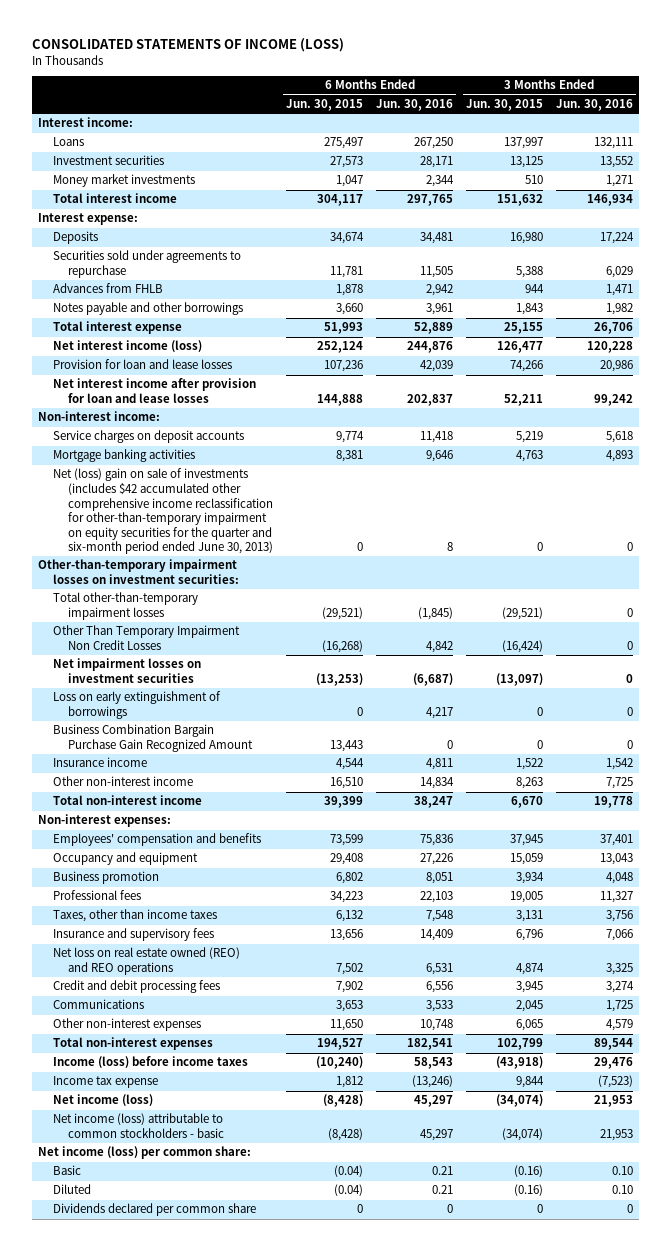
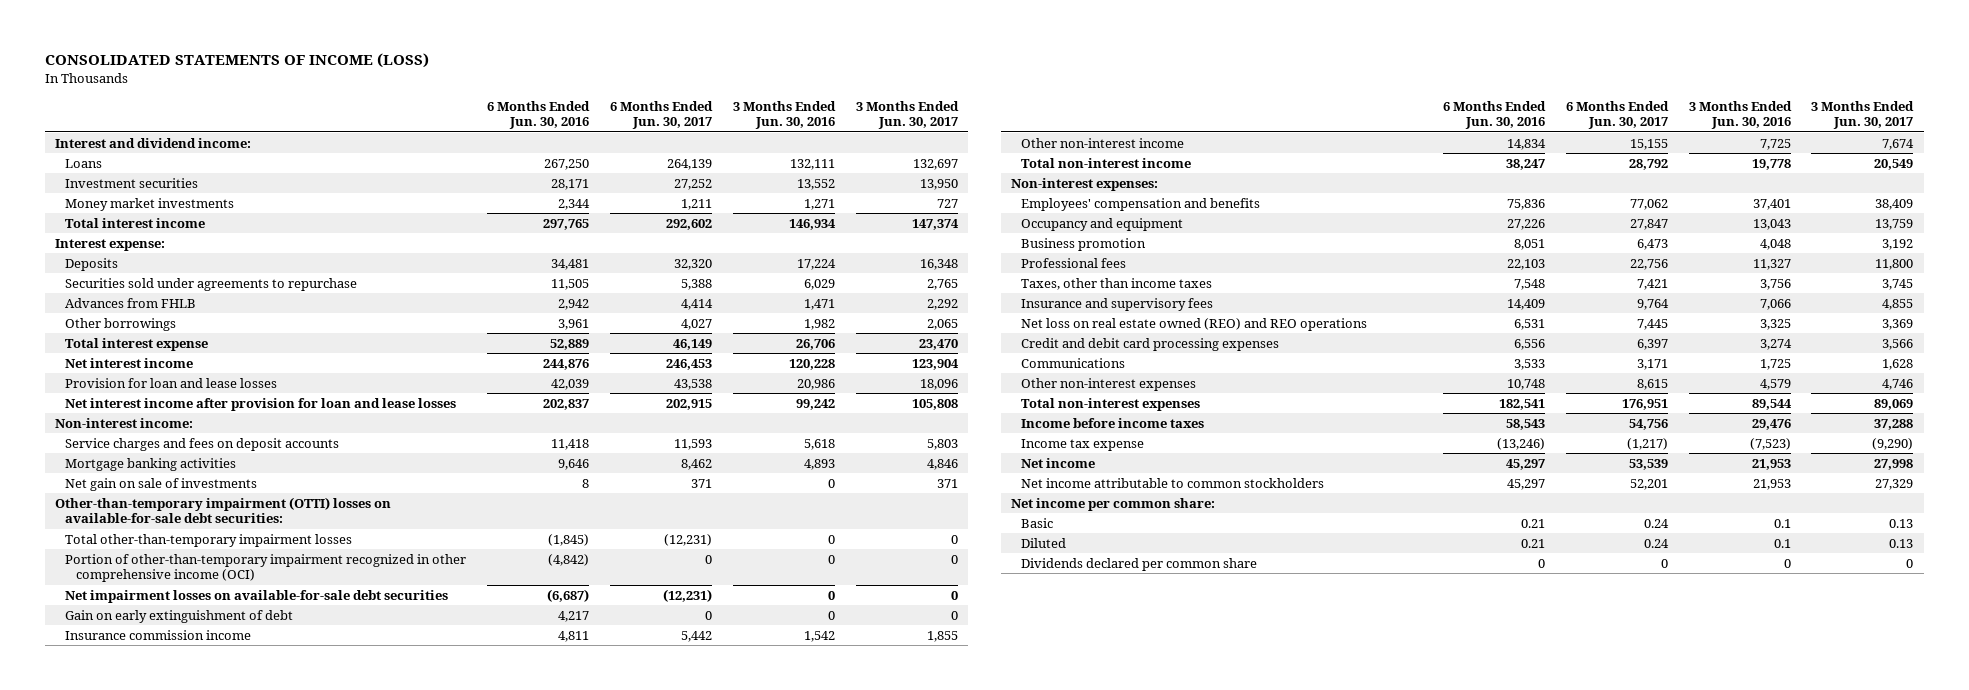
[286,99,364,112] Jun. 30, 2015 -> none
[466,99,544,112] Jun. 30, 2015 -> none
none -> [610,100,714,130] 6 Months Ended Jun. 30, 2017
none -> [855,100,959,130] 3 Months Ended Jun. 30, 2017
[38,117,134,128] Interest income: -> [55,137,252,148] Interest and dividend income:
[53,302,244,316] Notes payable and other borrowings -> [65,317,177,331] Other borrowings
[53,340,203,353] Net interest income (loss) -> [65,357,194,368] Net interest income
[53,430,245,444] Service charges on deposit accounts -> [65,437,340,451] Service charges and fees on deposit accounts
[53,468,274,555] Net (loss) gain on sale of investments (includes $42 accumulated other comprehensive income reclassification for other-than-temporary impairment on equity securities for the quarter and six-month period ended June 30, 2013) -> [65,477,258,491] Net gain on sale of investments
[38,559,240,584] Other-than-temporary impairment losses on investment securities: -> [55,496,392,524] Other-than-temporary impairment (OTTI) losses on available-for-sale debt securities:
[53,625,241,650] Other Than Temporary Impairment Non Credit Losses -> none
[53,724,254,752] Business Combination Bargain Purchase Gain Recognized Amount -> none
none -> [65,553,467,583] Portion of other-than-temporary impairment recognized in other comprehensive income (OCI)
[53,658,202,683] Net impairment losses on investment securities -> [65,589,449,603] Net impairment losses on available-for-sale debt securities
[53,691,222,719] Loss on early extinguishment of borrowings -> [65,609,294,623] Gain on early extinguishment of debt
[53,757,148,768] Insurance income -> [65,629,252,640] Insurance commission income
[53,980,221,994] Credit and debit processing fees -> [1021,337,1280,351] Credit and debit card processing expenses
[53,1056,249,1069] Income (loss) before income taxes -> [1021,417,1205,428] Income before income taxes
[53,1094,154,1107] Net income (loss) -> [1021,457,1096,468] Net income
[53,1113,225,1138] Net income (loss) attributable to common stockholders - basic -> [1021,477,1325,488] Net income attributable to common stockholders
[38,1146,252,1160] Net income (loss) per common share: -> [1011,497,1216,511] Net income per common share:
[611,1166,633,1176] 0.10 -> [1773,518,1791,528] 0.1
[611,1185,633,1195] 0.10 -> [1773,538,1791,548] 0.1

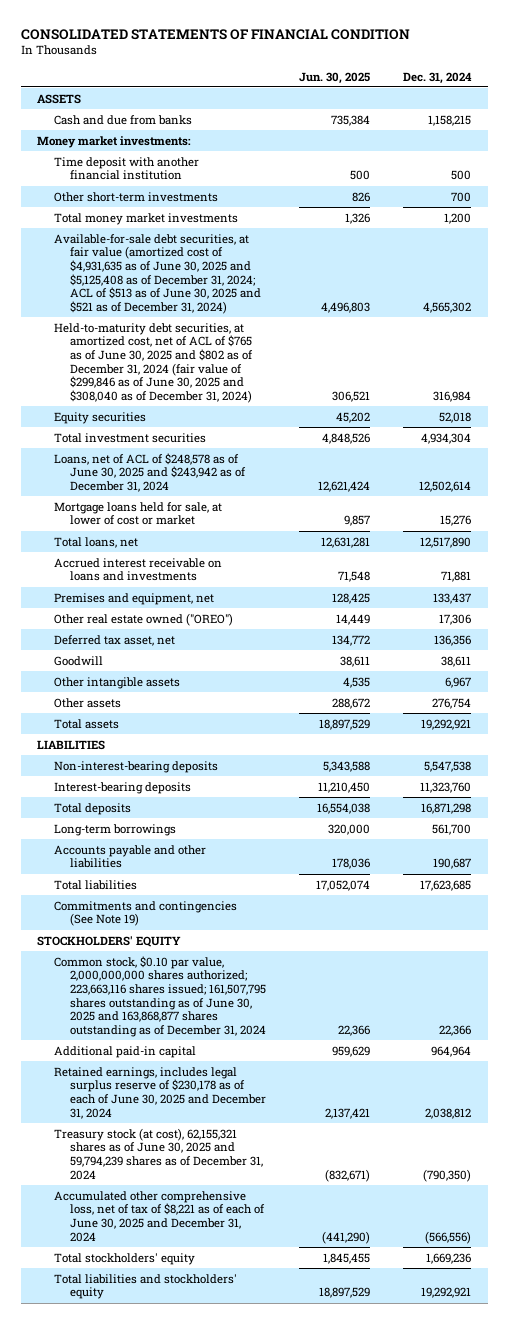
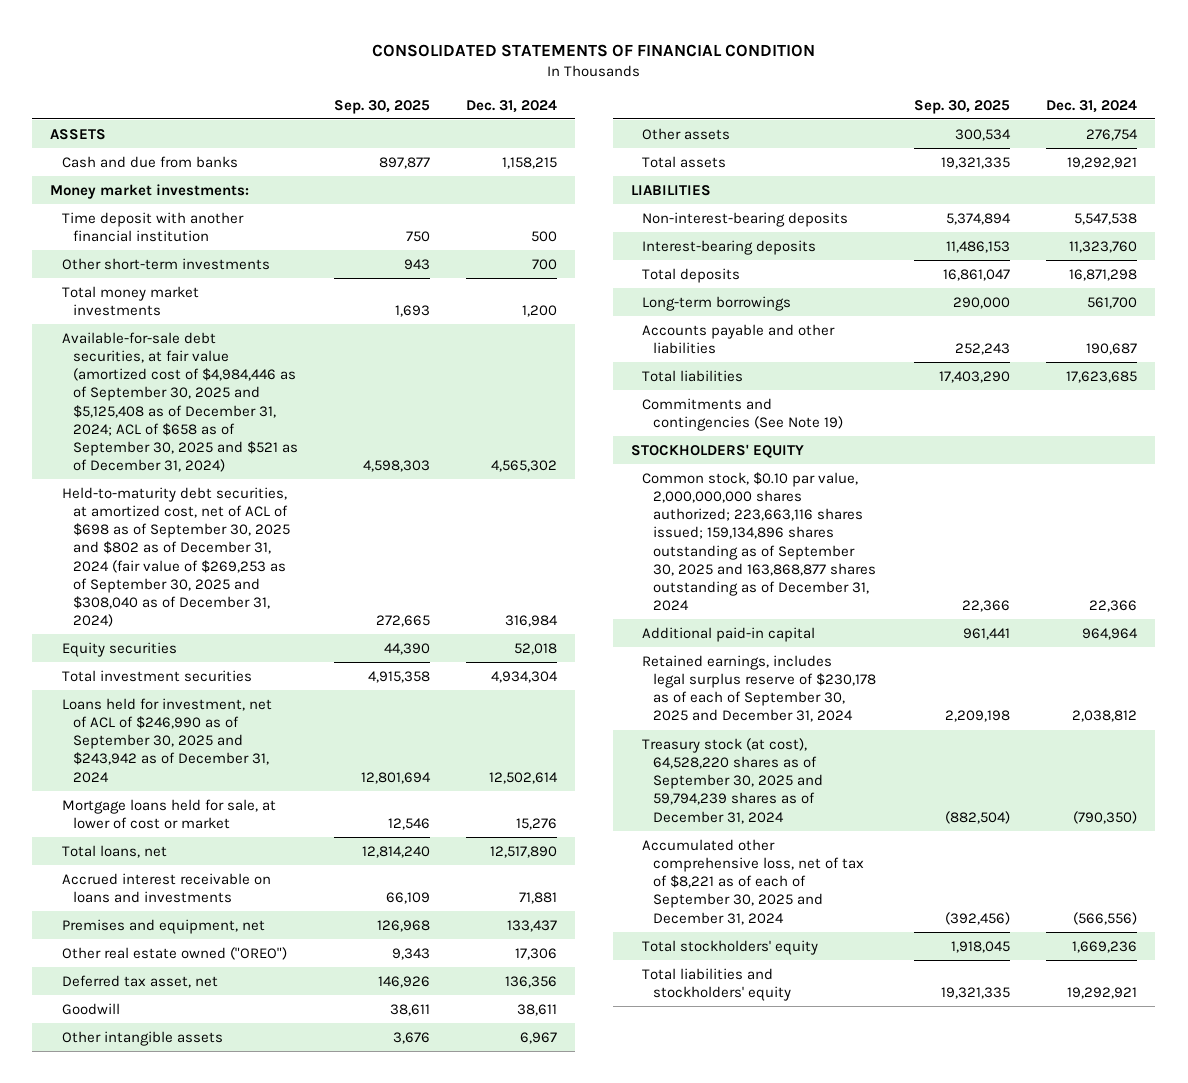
[299,71,371,84] Jun. 30, 2025 -> none
none -> [334,99,431,114] Sep. 30, 2025
[53,233,262,315] Available-for-sale debt securities, at fair value (amortized cost of $4,931,635 as of June 30, 2025 and $5,125,408 as of December 31, 2024; ACL of $513 as of June 30, 2025 and $521 as of December 31, 2024) -> [61,331,299,473] Available-for-sale debt securities, at fair value (amortized cost of $4,984,446 as of September 30, 2025 and $5,125,408 as of December 31, 2024; ACL of $658 as of September 30, 2025 and $521 as of December 31, 2024)
[53,322,254,404] Held-to-maturity debt securities, at amortized cost, net of ACL of $765 as of June 30, 2025 and $802 as of December 31, 2024 (fair value of $299,846 as of June 30, 2025 and $308,040 as of December 31, 2024) -> [61,486,291,628] Held-to-maturity debt securities, at amortized cost, net of ACL of $698 as of September 30, 2025 and $802 as of December 31, 2024 (fair value of $269,253 as of September 30, 2025 and $308,040 as of December 31, 2024)
[53,452,247,492] Loans, net of ACL of $248,578 as of June 30, 2025 and $243,942 as of December 31, 2024 -> [61,697,272,783] Loans held for investment, net of ACL of $246,990 as of September 30, 2025 and $243,942 as of December 31, 2024
[53,955,267,1038] Common stock, $0.10 par value, 2,000,000,000 shares authorized; 223,663,116 shares issued; 161,507,795 shares outstanding as of June 30, 2025 and 163,868,877 shares outstanding as of December 31, 2024 -> [641,471,877,612] Common stock, $0.10 par value, 2,000,000,000 shares authorized; 223,663,116 shares issued; 159,134,896 shares outstanding as of September 30, 2025 and 163,868,877 shares outstanding as of December 31, 2024
[53,1066,267,1119] Retained earnings, includes legal surplus reserve of $230,178 as of each of June 30, 2025 and December 31, 2024 -> [641,654,877,723] Retained earnings, includes legal surplus reserve of $230,178 as of each of September 30, 2025 and December 31, 2024
[53,1127,264,1180] Treasury stock (at cost), 62,155,321 shares as of June 30, 2025 and 59,794,239 shares as of December 31, 2024 -> [641,737,824,824] Treasury stock (at cost), 64,528,220 shares as of September 30, 2025 and 59,794,239 shares as of December 31, 2024
[53,1190,266,1242] Accumulated other comprehensive loss, net of tax of $8,221 as of each of June 30, 2025 and December 31, 2024 -> [641,838,865,925] Accumulated other comprehensive loss, net of tax of $8,221 as of each of September 30, 2025 and December 31, 2024

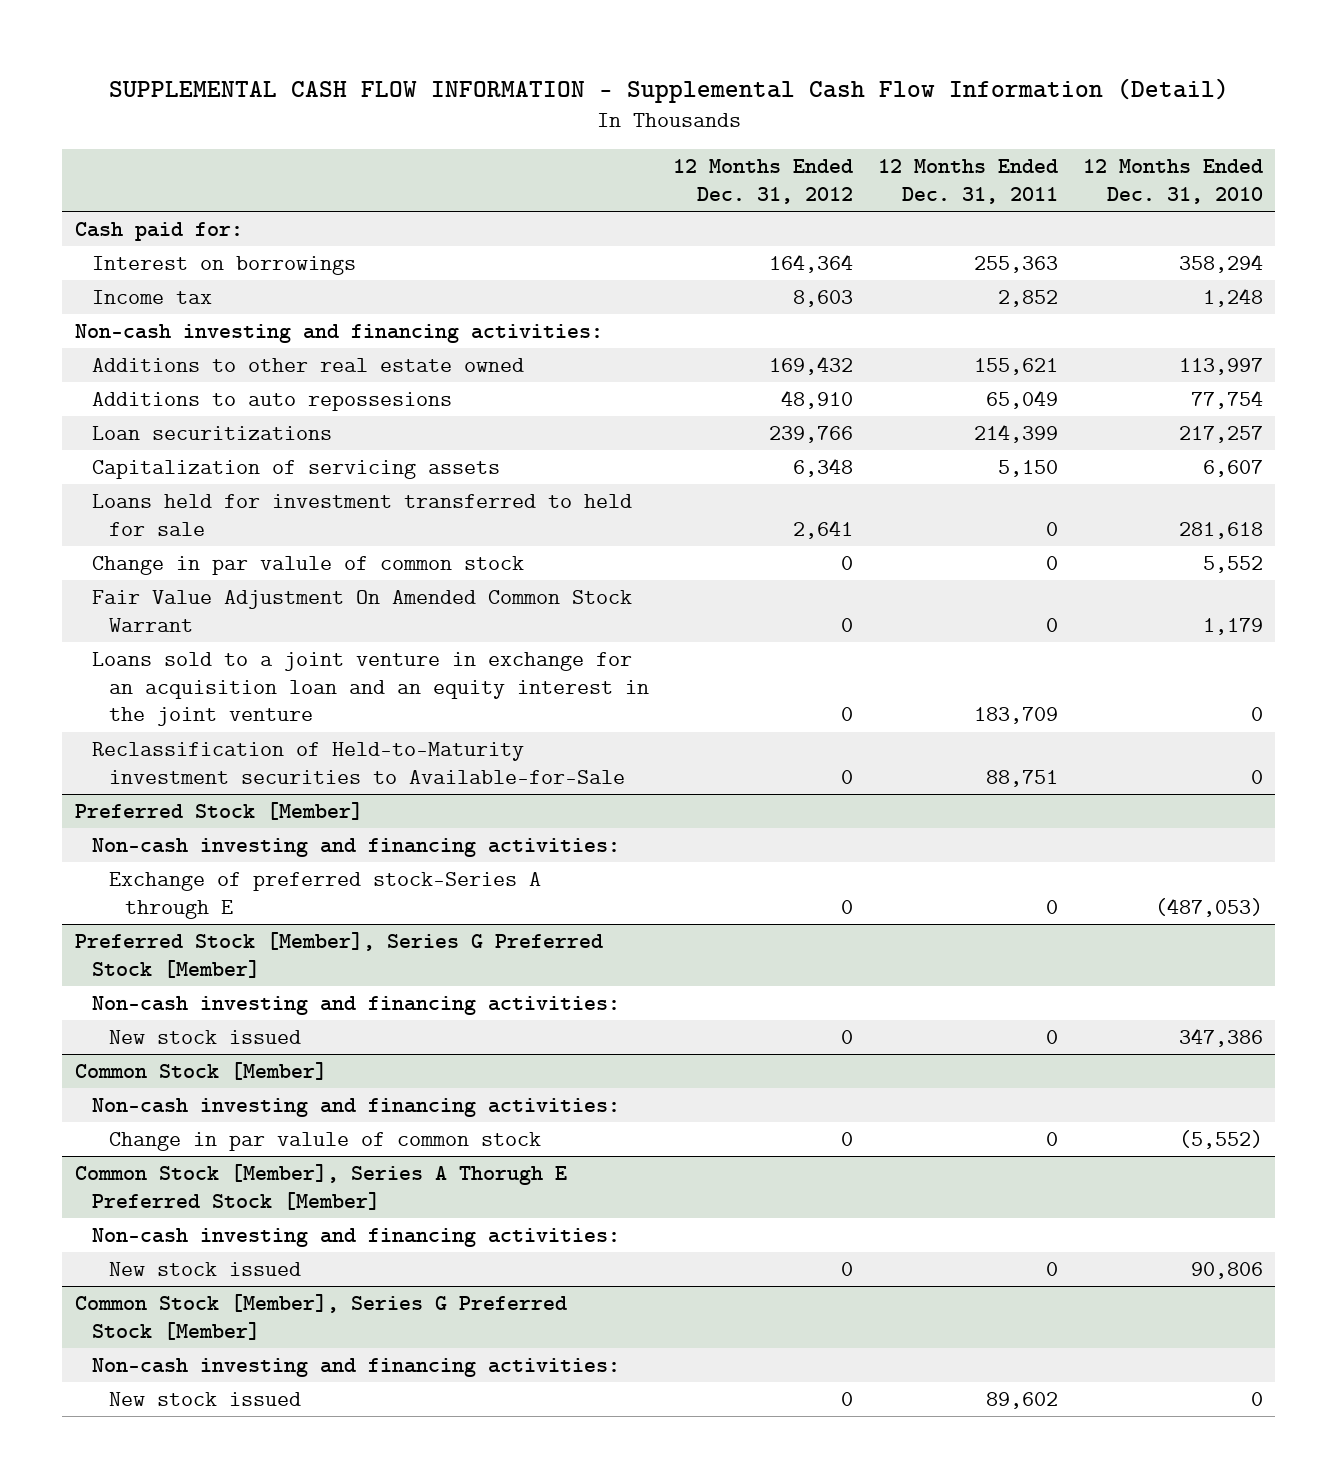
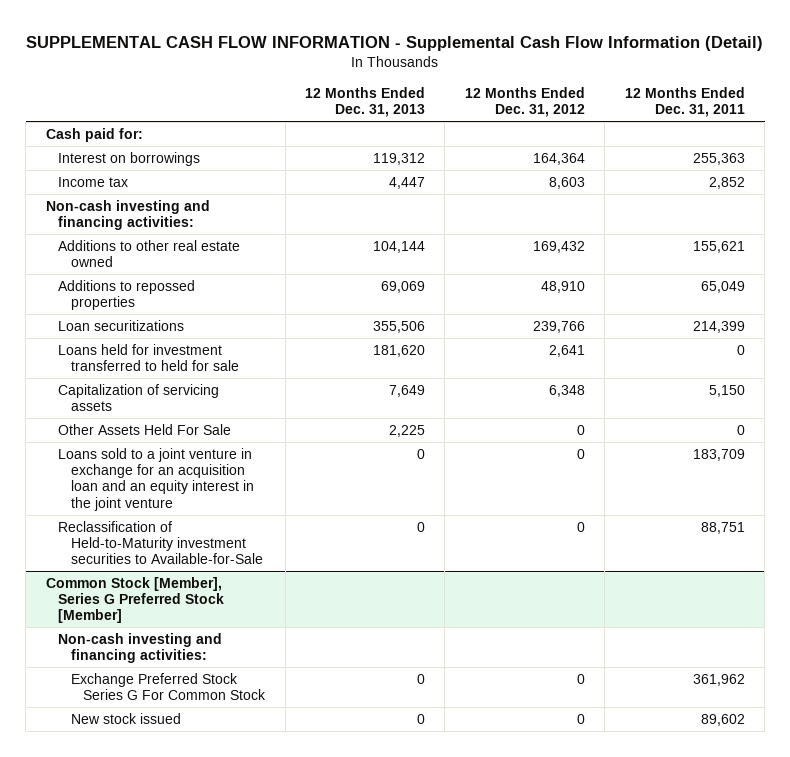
[1082,159,1263,205] 12 Months Ended Dec. 31, 2010 -> none
none -> [304,86,425,118] 12 Months Ended Dec. 31, 2013
[91,391,452,411] Additions to auto repossesions -> [58,279,196,311] Additions to repossed properties
[91,555,524,575] Change in par valule of common stock -> none
[91,589,632,632] Fair Value Adjustment On Amended Common Stock Warrant -> none
[91,459,500,479] Capitalization of servicing assets -> [58,383,220,412] Capitalization of servicing assets
none -> [58,423,232,435] Other Assets Held For Sale
[74,801,363,820] Preferred Stock [Member] -> none
[91,837,620,857] Non-cash investing and financing activities: -> none
[108,871,541,919] Exchange of preferred stock-Series A through E -> none
[74,931,603,978] Preferred Stock [Member], Series G Preferred Stock [Member] -> none
[91,995,620,1015] Non-cash investing and financing activities: -> none
[108,1029,301,1044] New stock issued -> none
[74,1061,327,1080] Common Stock [Member] -> none
[91,1097,620,1117] Non-cash investing and financing activities: -> none
[108,1131,541,1151] Change in par valule of common stock -> none
[74,1163,567,1210] Common Stock [Member], Series A Thorugh E Preferred Stock [Member] -> none
[91,1227,620,1247] Non-cash investing and financing activities: -> none
[108,1261,301,1276] New stock issued -> none
none -> [70,672,267,701] Exchange Preferred Stock Series G For Common Stock

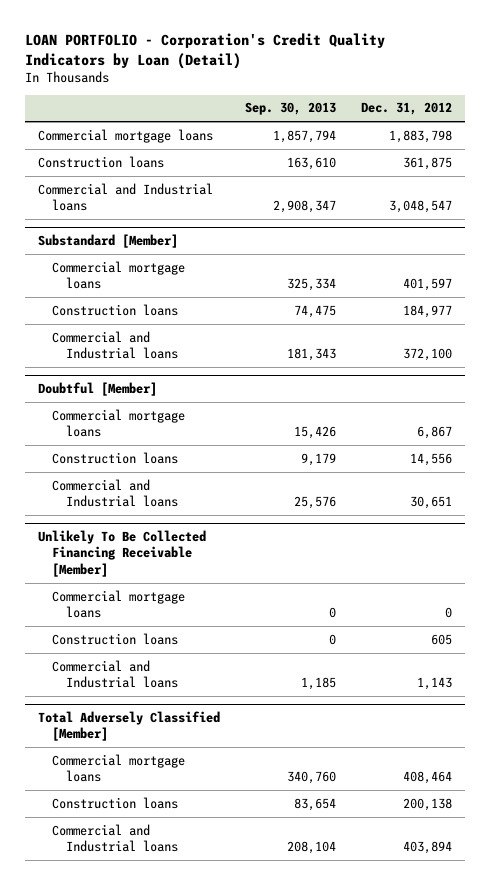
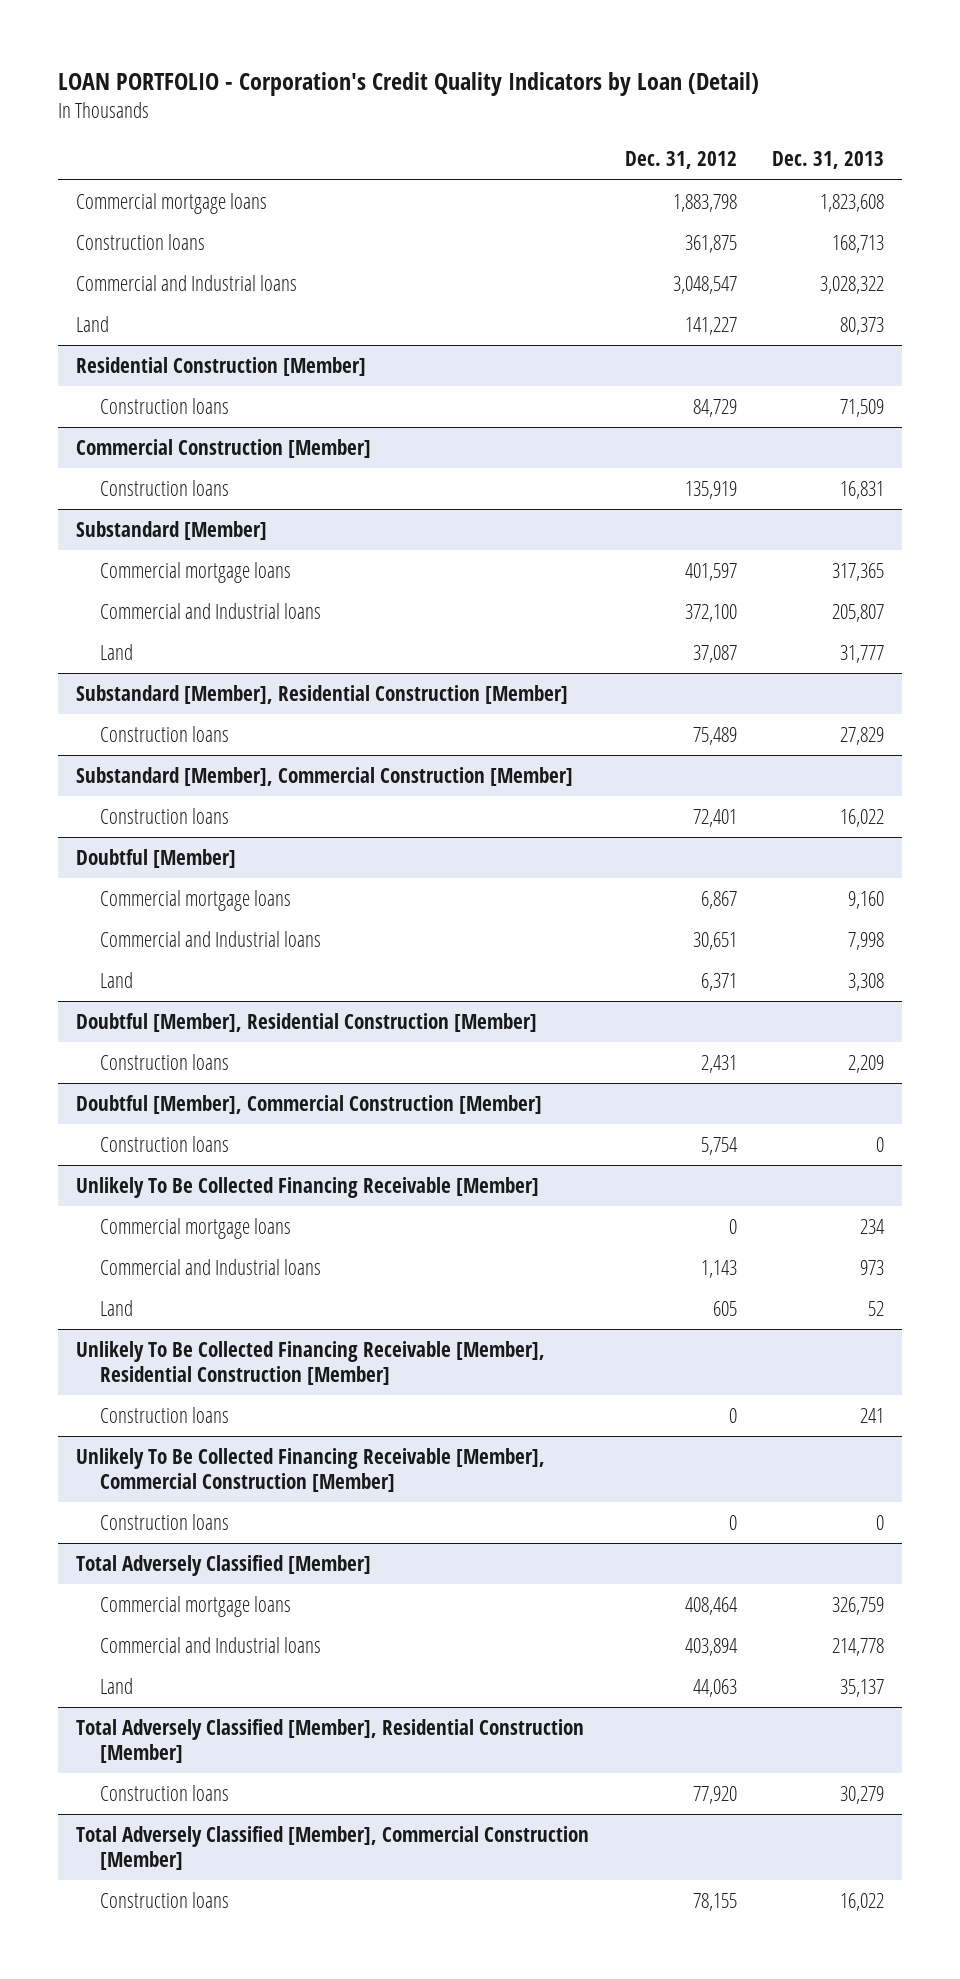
[244,102,336,116] Sep. 30, 2013 -> none
none -> [772,151,885,170] Dec. 31, 2013
none -> [76,315,110,332] Land
none -> [76,356,367,376] Residential Construction [Member]
none -> [99,397,229,414] Construction loans
none -> [76,438,372,458] Commercial Construction [Member]
none -> [99,479,229,496] Construction loans
[51,303,178,316] Construction loans -> none
none -> [99,643,133,660] Land
none -> [76,684,569,704] Substandard [Member], Residential Construction [Member]
none -> [99,725,229,742] Construction loans
none -> [76,766,574,786] Substandard [Member], Commercial Construction [Member]
none -> [99,807,229,824] Construction loans
[51,451,178,464] Construction loans -> none
none -> [99,971,133,988] Land
none -> [76,1012,538,1032] Doubtful [Member], Residential Construction [Member]
none -> [99,1053,229,1070] Construction loans
none -> [76,1094,543,1114] Doubtful [Member], Commercial Construction [Member]
none -> [99,1135,229,1152] Construction loans
[51,632,178,645] Construction loans -> none
none -> [99,1299,133,1316] Land
none -> [76,1340,546,1385] Unlikely To Be Collected Financing Receivable [Member], Residential Construction [Member]
none -> [99,1406,229,1423] Construction loans
none -> [76,1447,546,1492] Unlikely To Be Collected Financing Receivable [Member], Commercial Construction [Member]
none -> [99,1513,229,1530] Construction loans
[51,796,178,809] Construction loans -> none
none -> [99,1677,133,1694] Land
none -> [76,1718,585,1763] Total Adversely Classified [Member], Residential Construction [Member]
none -> [99,1784,229,1801] Construction loans
none -> [76,1825,590,1870] Total Adversely Classified [Member], Commercial Construction [Member]
none -> [99,1891,229,1908] Construction loans

